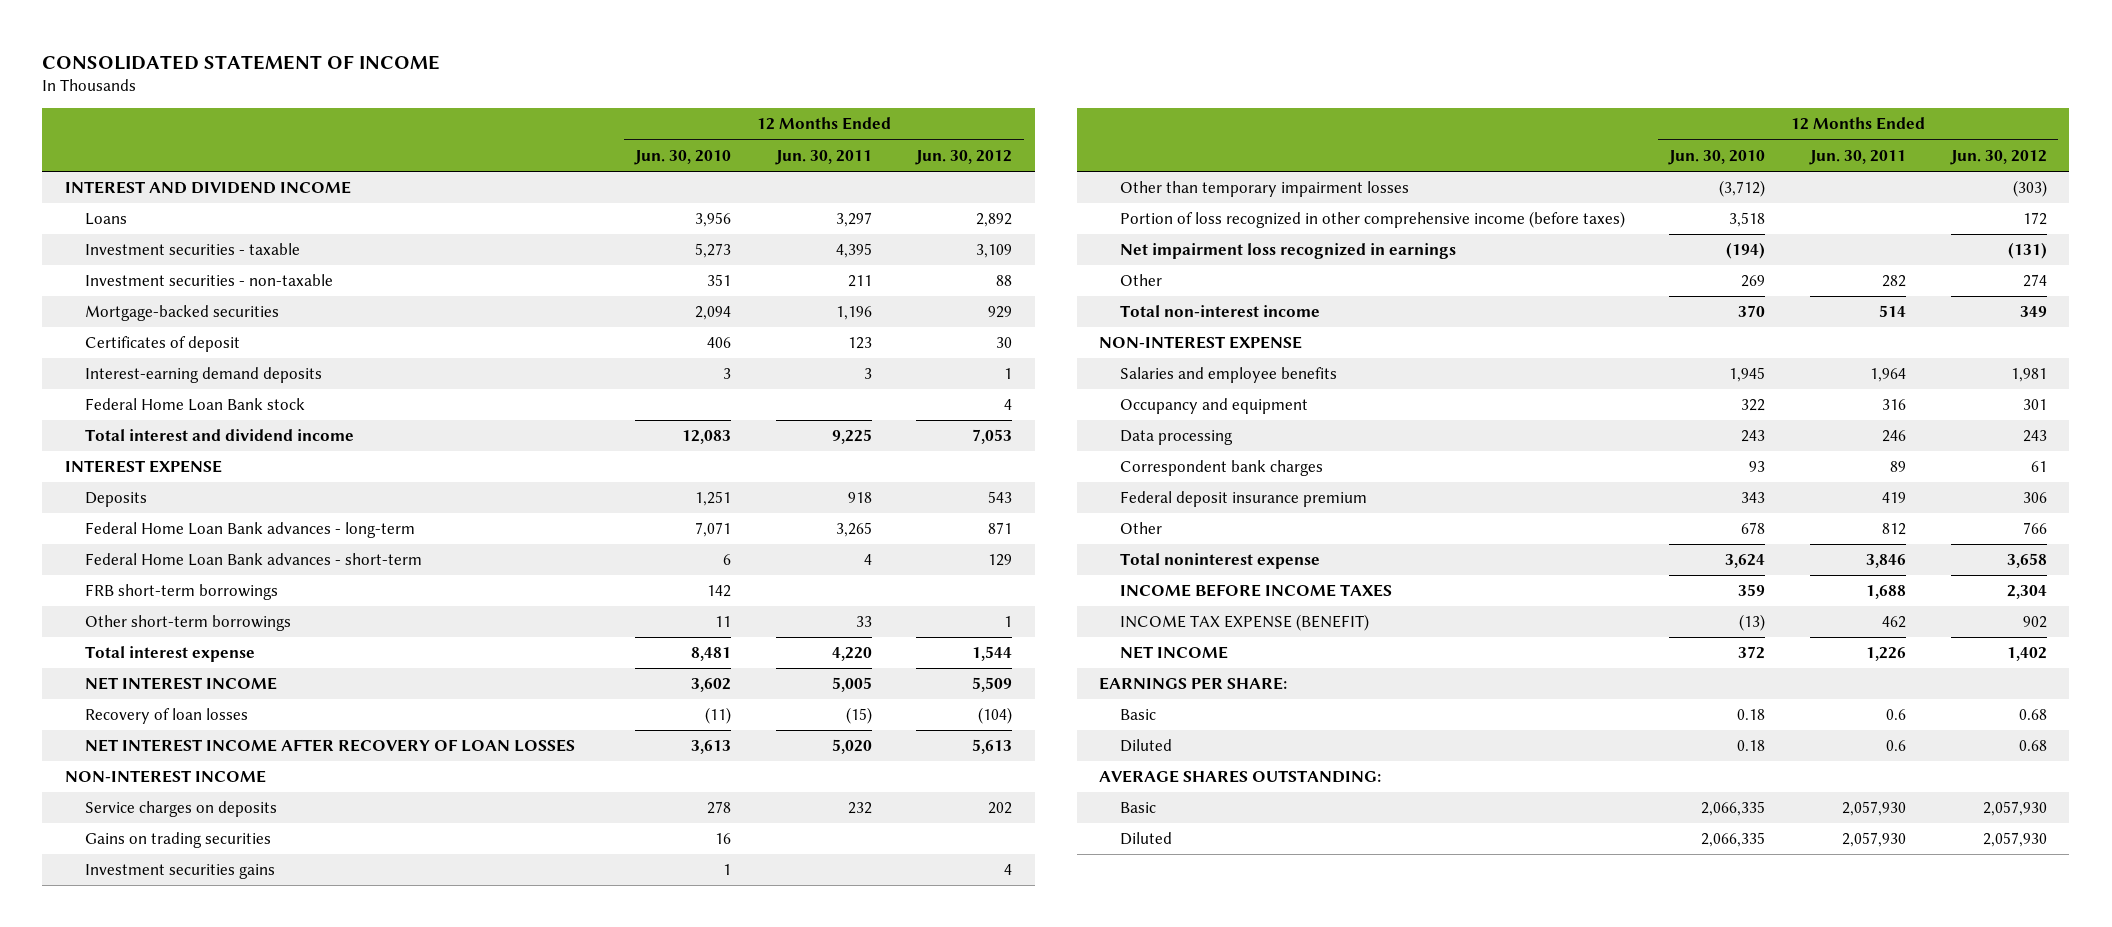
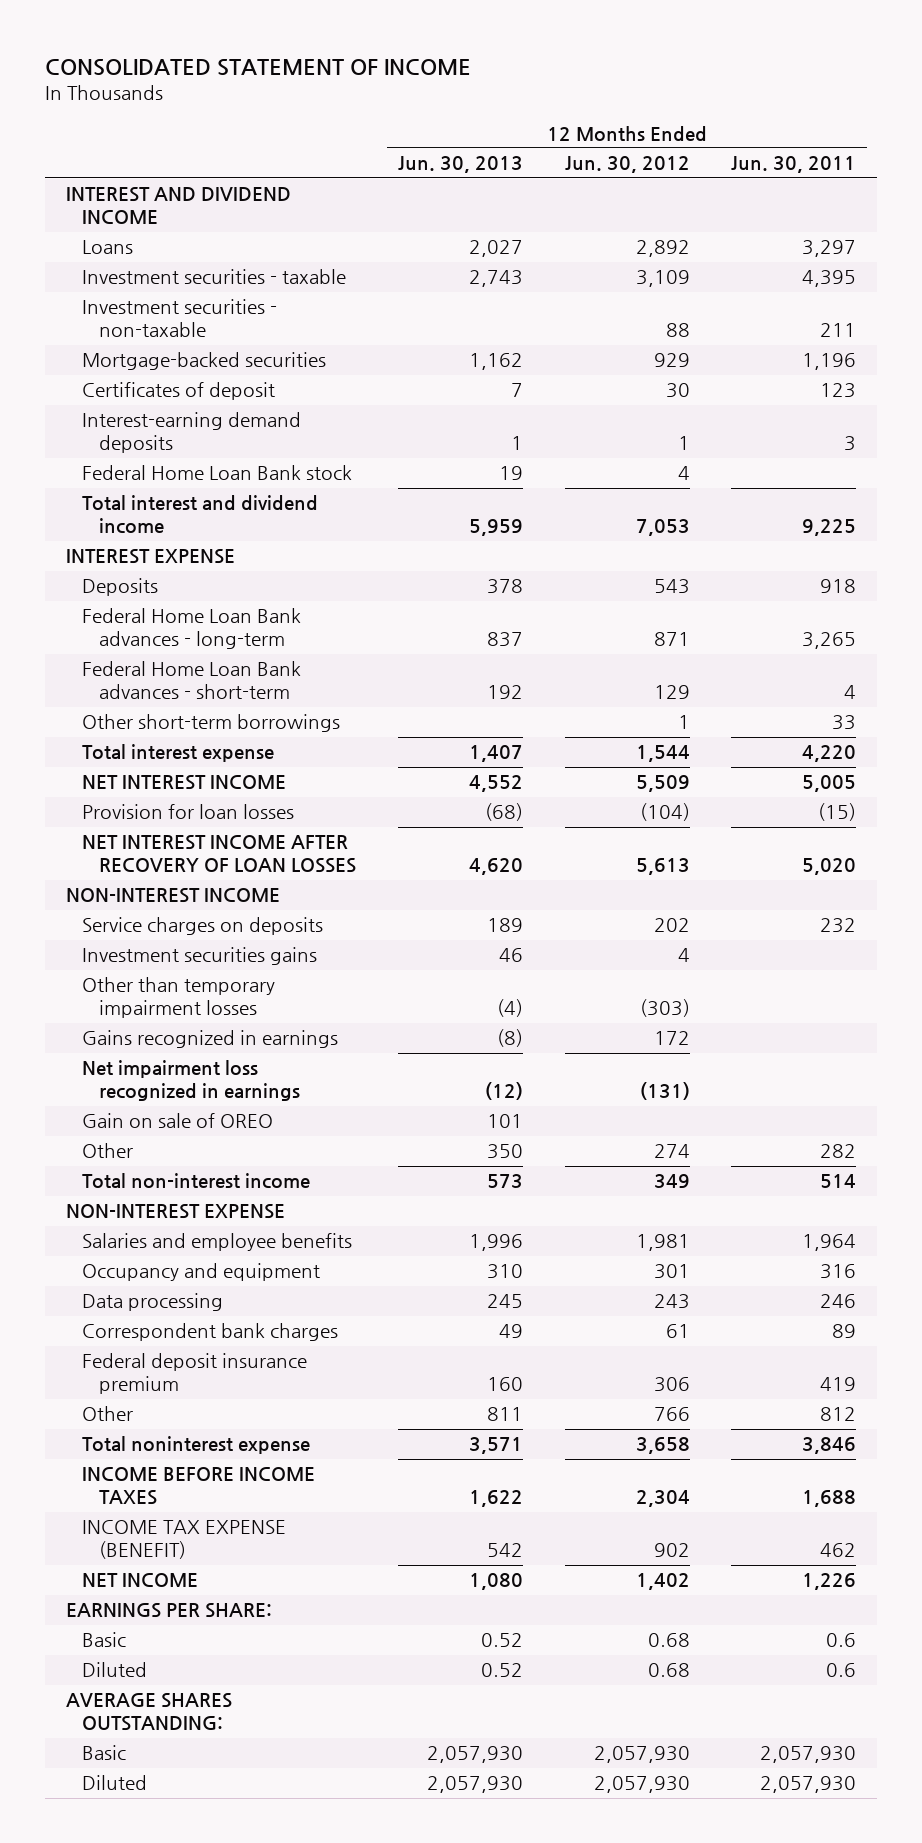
[634,149,732,165] Jun. 30, 2010 -> none
none -> [397,156,523,174] Jun. 30, 2013
[85,584,279,601] FRB short-term borrowings -> none
[85,708,249,725] Recovery of loan losses -> [82,804,295,820] Provision for loan losses
[85,832,272,849] Gains on trading securities -> none
[1119,211,1625,229] Portion of loss recognized in other comprehensive income (before taxes) -> [82,1030,339,1049] Gains recognized in earnings
none -> [82,1113,274,1129] Gain on sale of OREO

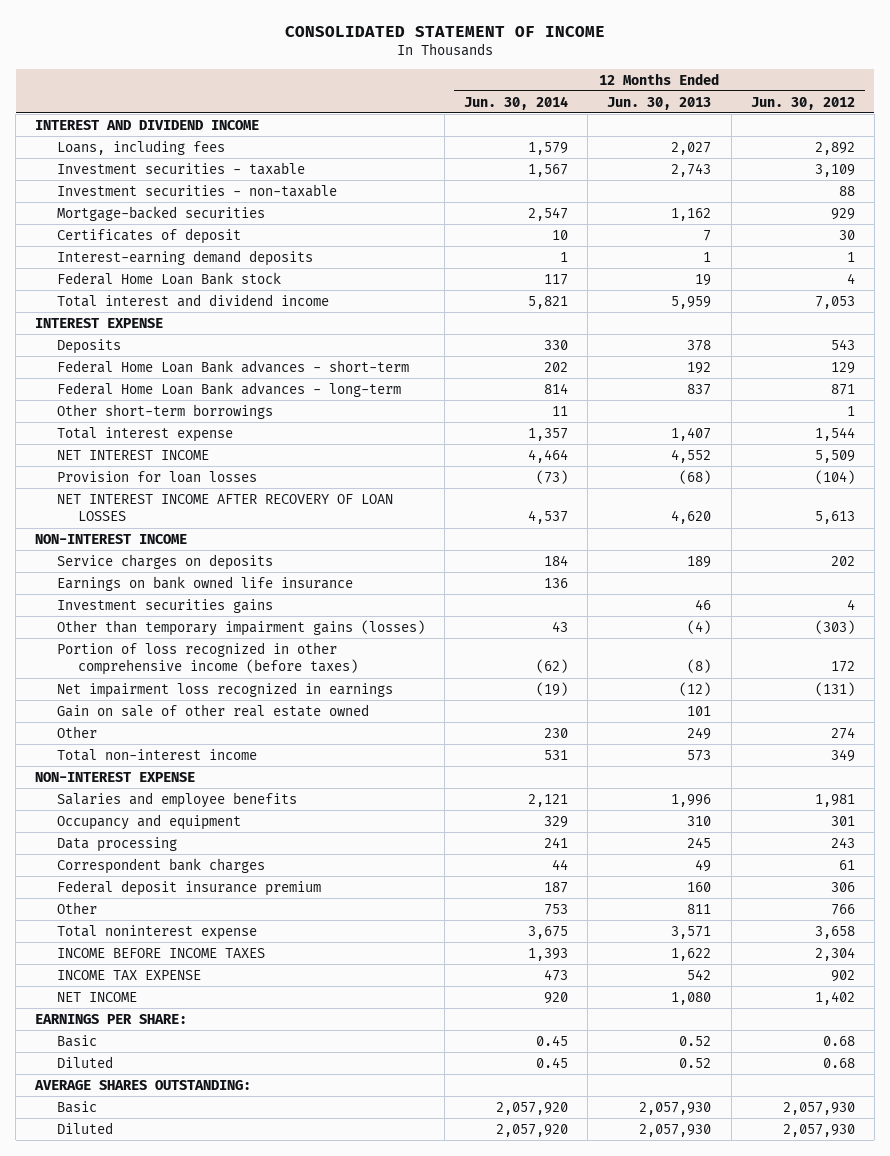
[731,156,857,174] Jun. 30, 2011 -> none
none -> [463,95,568,110] Jun. 30, 2014
[82,240,134,255] Loans -> [56,139,225,155] Loans, including fees
[82,608,302,650] Federal Home Loan Bank advances - long-term -> [56,381,401,397] Federal Home Loan Bank advances - long-term
none -> [56,575,353,591] Earnings on bank owned life insurance
[82,977,276,1019] Other than temporary impairment losses -> [56,619,425,636] Other than temporary impairment gains (losses)
[82,1030,339,1049] Gains recognized in earnings -> [56,641,358,676] Portion of loss recognized in other comprehensive income (before taxes)
[82,1113,274,1129] Gain on sale of OREO -> [56,703,369,717] Gain on sale of other real estate owned
[486,1144,523,1160] 350 -> [687,726,712,740] 249
[82,1520,287,1560] INCOME TAX EXPENSE (BENEFIT) -> [56,969,201,980] INCOME TAX EXPENSE

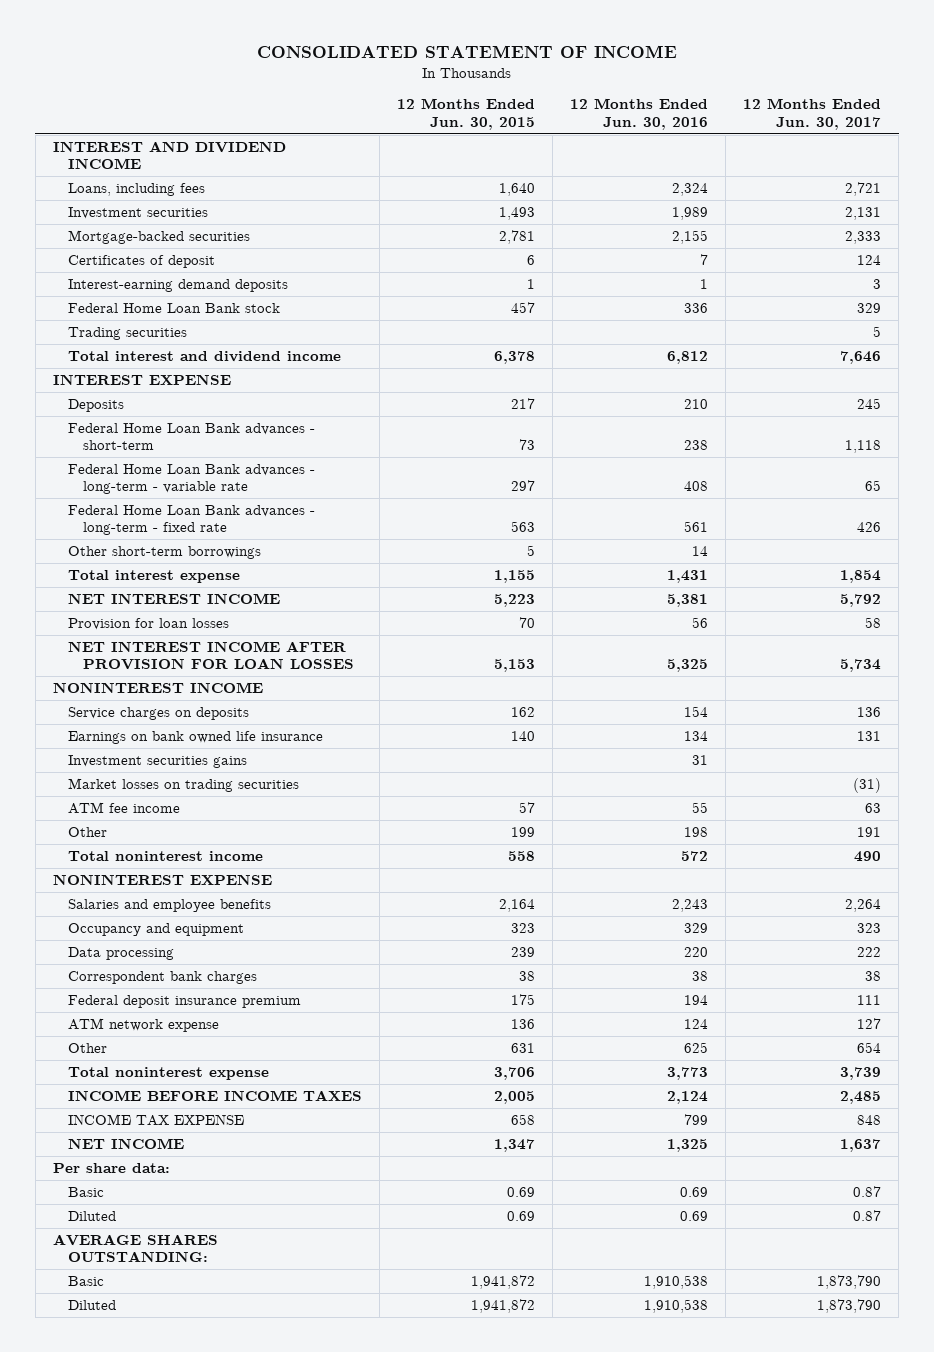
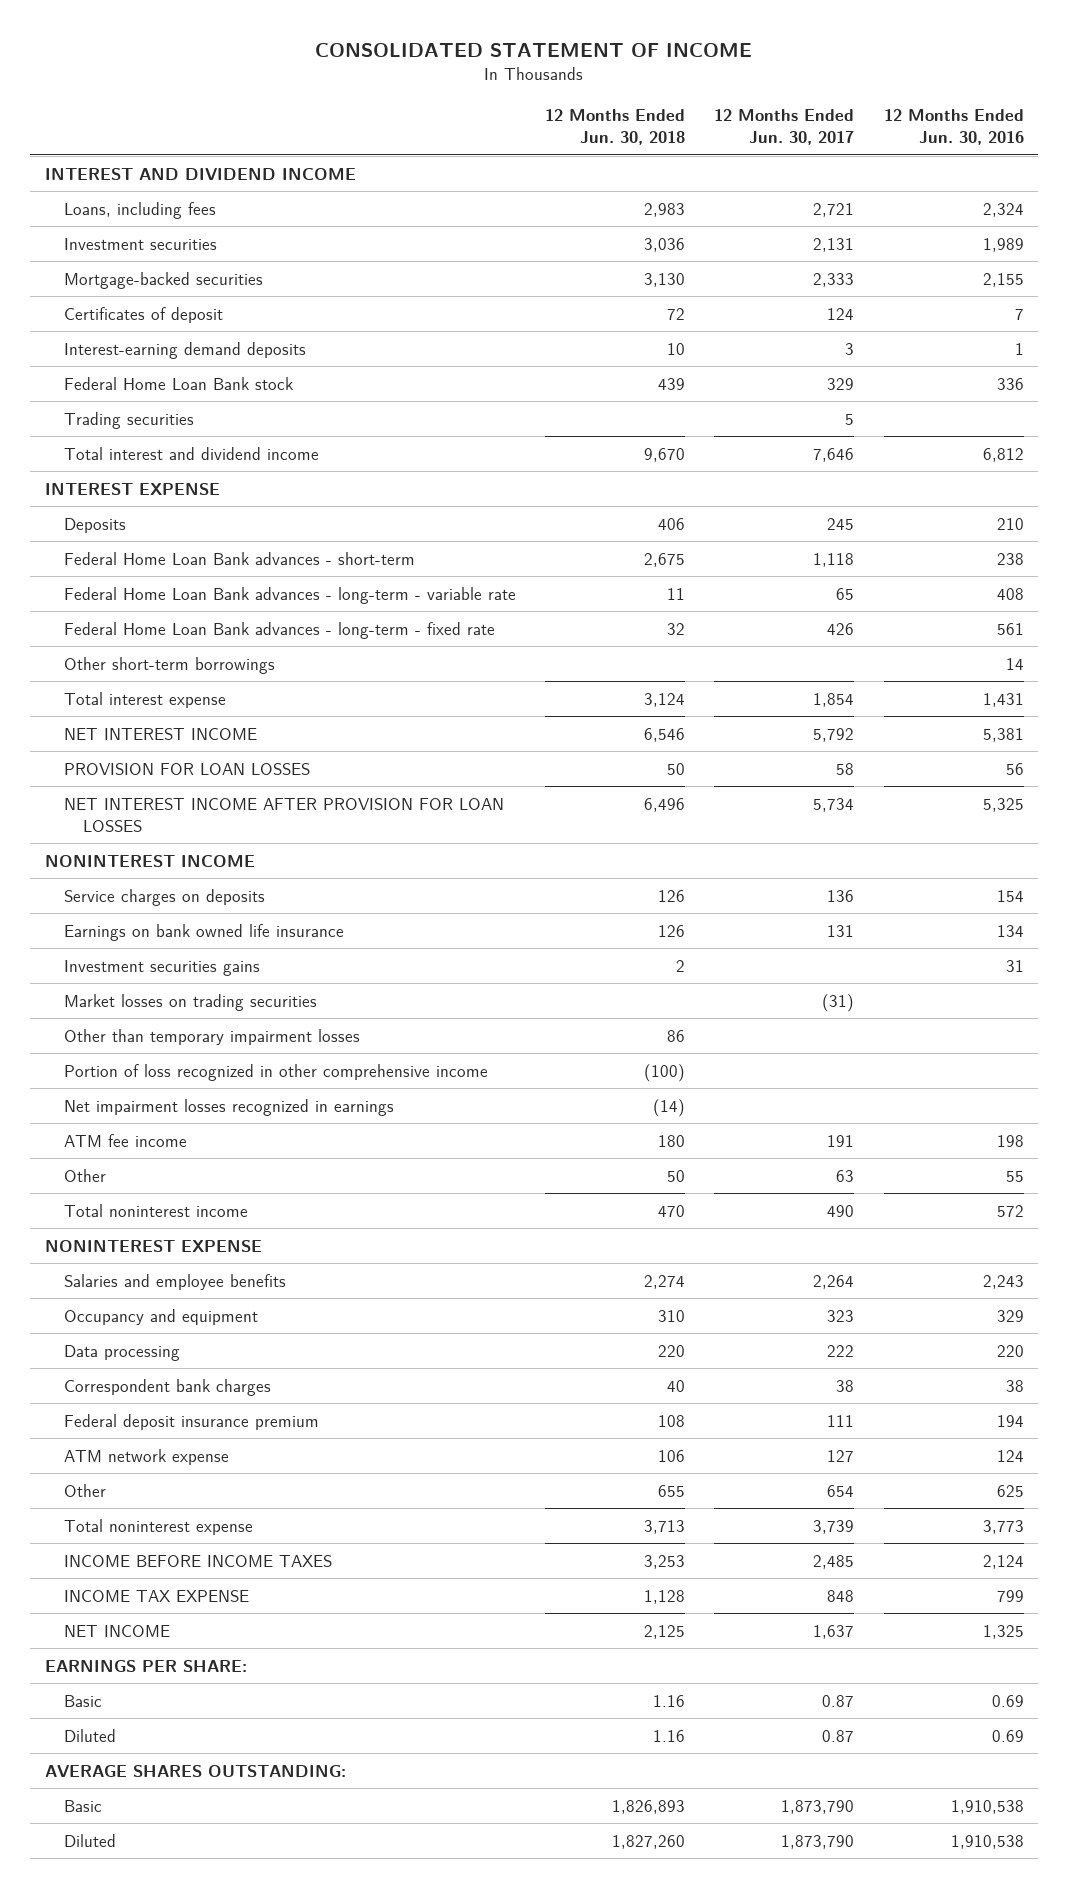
[397,98,536,130] 12 Months Ended Jun. 30, 2015 -> none
none -> [545,109,686,146] 12 Months Ended Jun. 30, 2018
[68,617,230,630] Provision for loan losses -> [63,762,310,775] PROVISION FOR LOAN LOSSES
none -> [63,1028,360,1045] Other than temporary impairment losses
none -> [63,1063,488,1081] Portion of loss recognized in other comprehensive income
none -> [63,1098,394,1116] Net impairment losses recognized in earnings
[692,801,709,813] 55 -> [996,1134,1024,1147] 198
[865,802,882,813] 63 -> [827,1134,855,1147] 191
[684,826,709,837] 198 -> [1005,1170,1024,1182] 55
[857,826,882,837] 191 -> [836,1169,855,1182] 63
[52,1162,170,1173] Per share data: -> [44,1659,247,1672] EARNINGS PER SHARE:

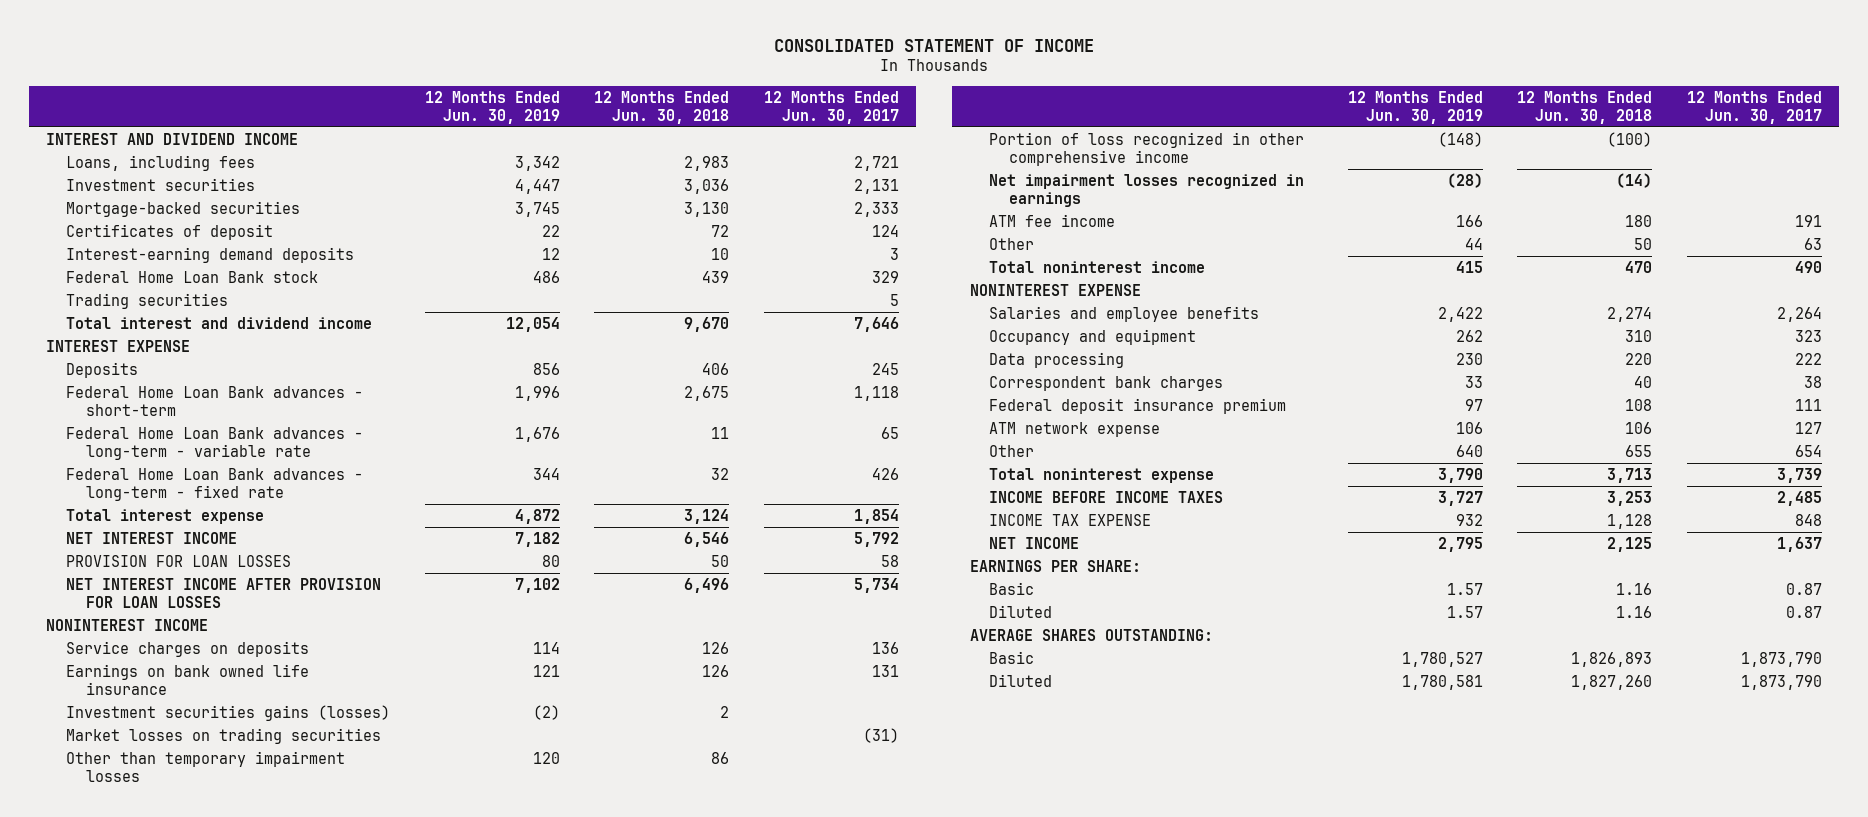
[883,109,1024,146] 12 Months Ended Jun. 30, 2016 -> none
none -> [424,90,560,124] 12 Months Ended Jun. 30, 2019
[63,656,275,674] Other short-term borrowings -> none
[63,959,260,976] Investment securities gains -> [66,704,391,721] Investment securities gains (losses)

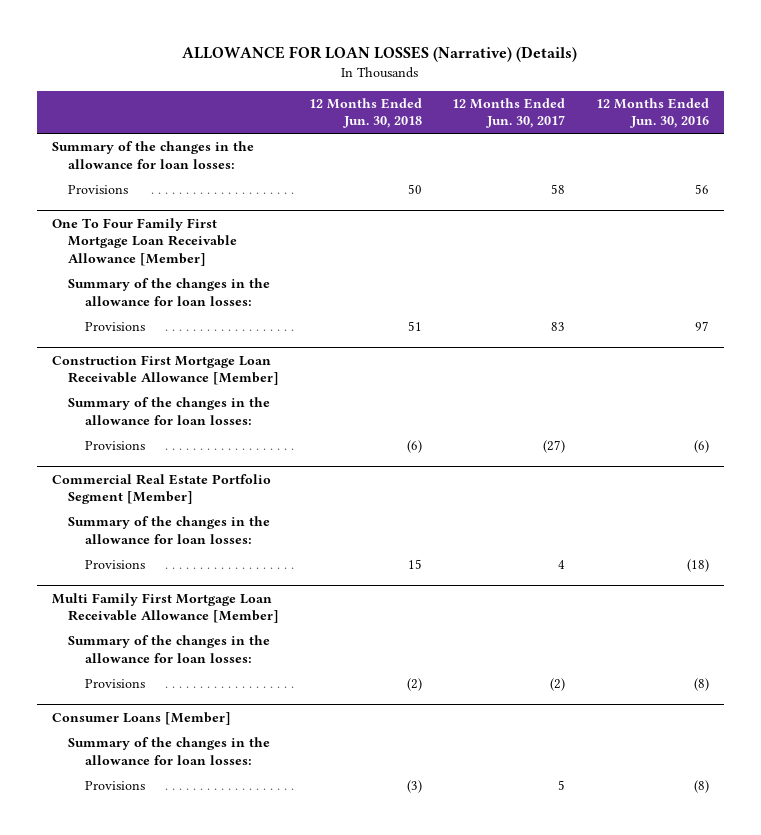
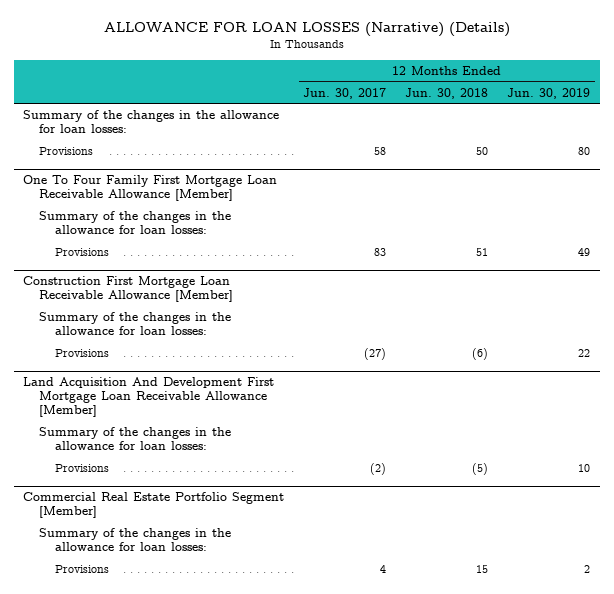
[595,97,709,129] 12 Months Ended Jun. 30, 2016 -> none
none -> [507,87,591,99] Jun. 30, 2019
none -> [23,377,275,418] Land Acquisition And Development First Mortgage Loan Receivable Allowance [Member]
none -> [39,426,232,451] Summary of the changes in the allowance for loan losses:
none -> [54,463,109,472] Provisions
[52,592,280,624] Multi Family First Mortgage Loan Receivable Allowance [Member] -> none
[68,634,271,663] Summary of the changes in the allowance for loan losses: -> none
[84,678,145,688] Provisions -> none
[52,711,232,725] Consumer Loans [Member] -> none
[68,736,271,765] Summary of the changes in the allowance for loan losses: -> none
[84,780,145,790] Provisions -> none

